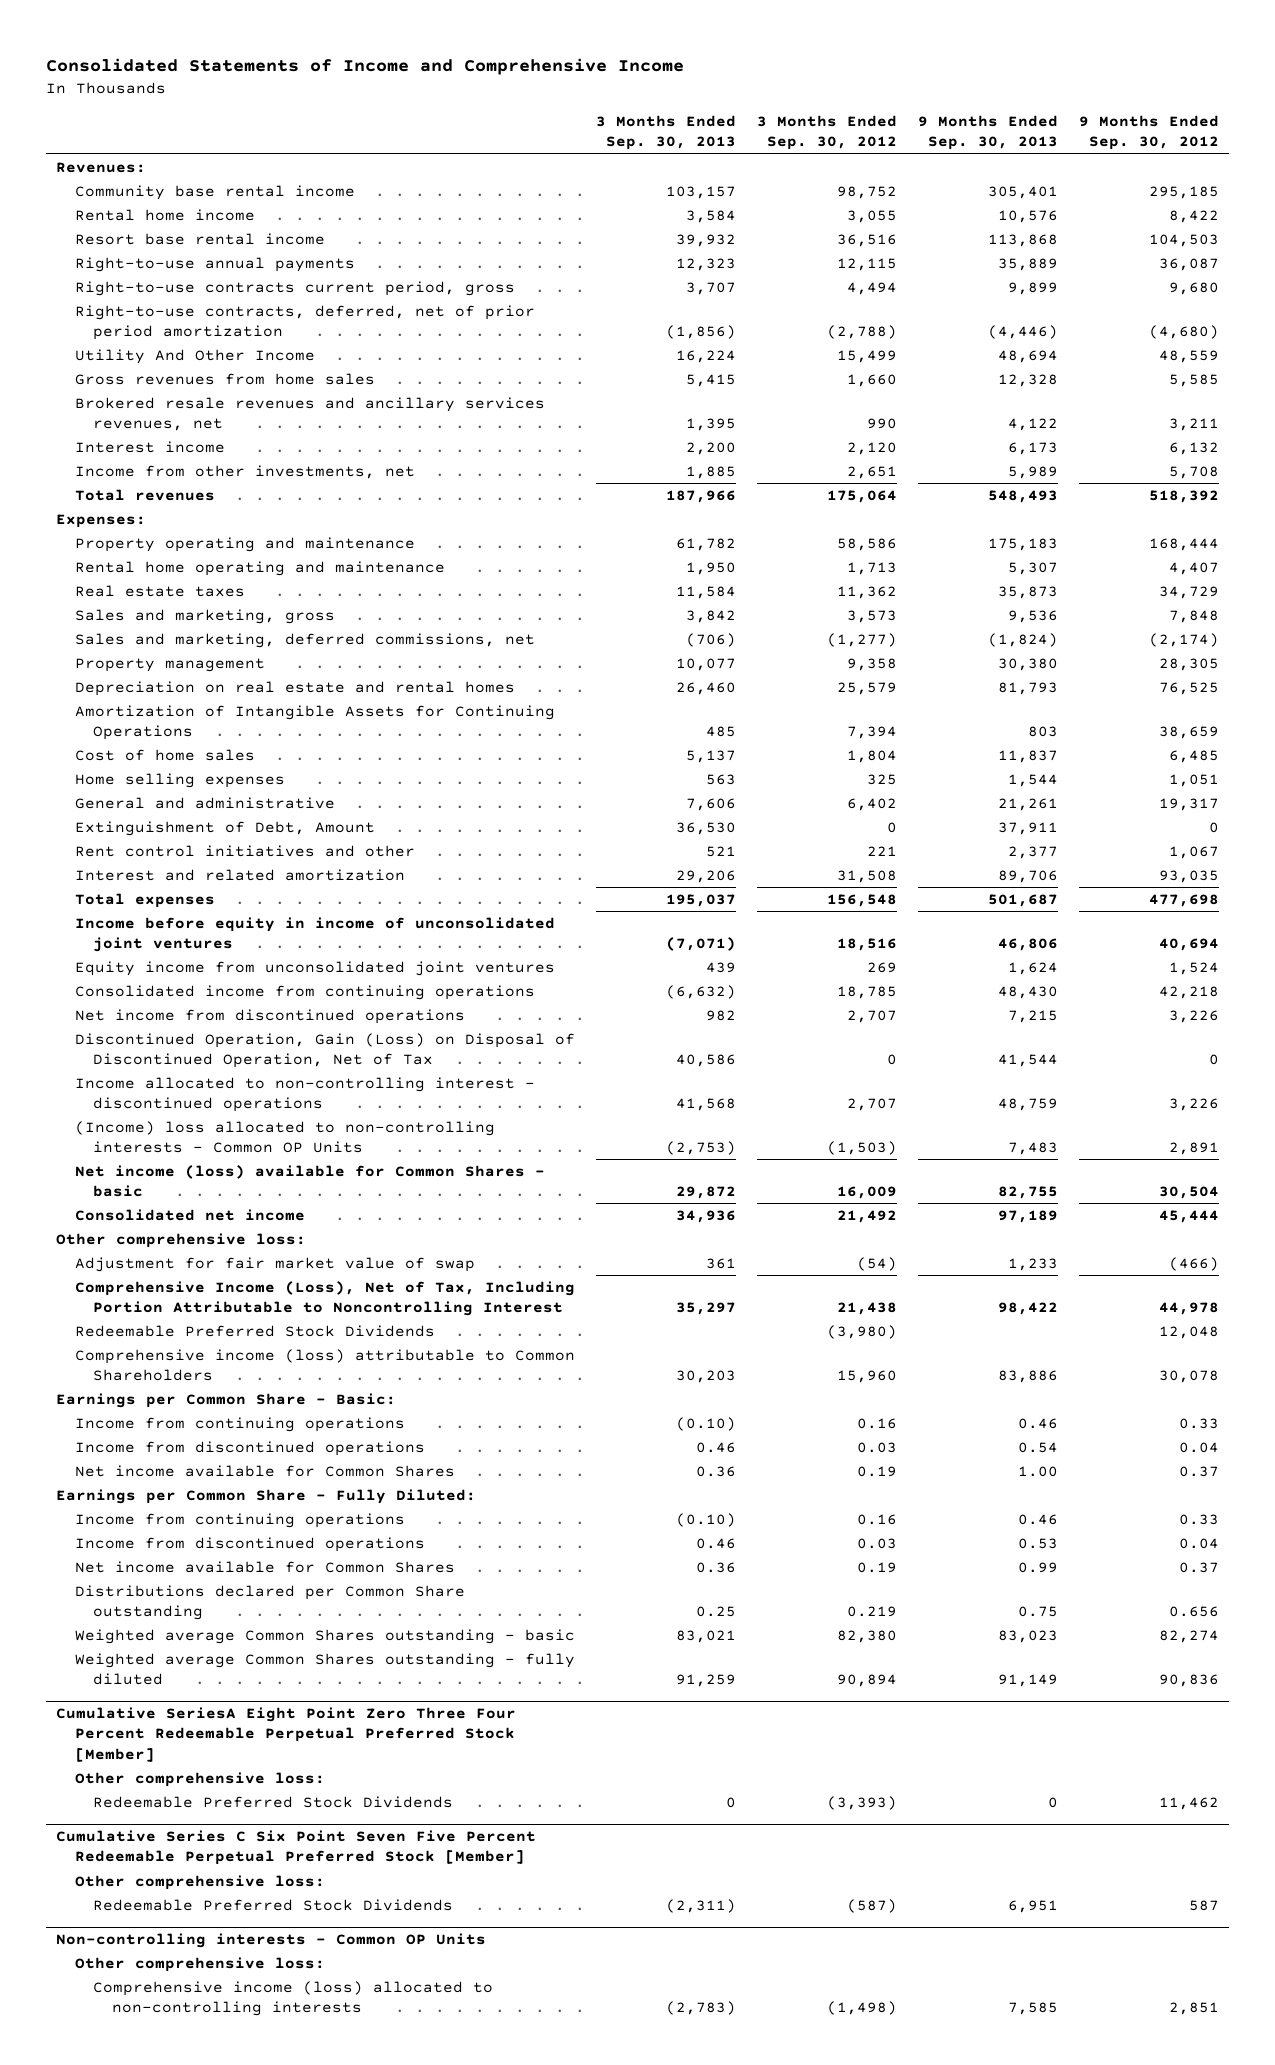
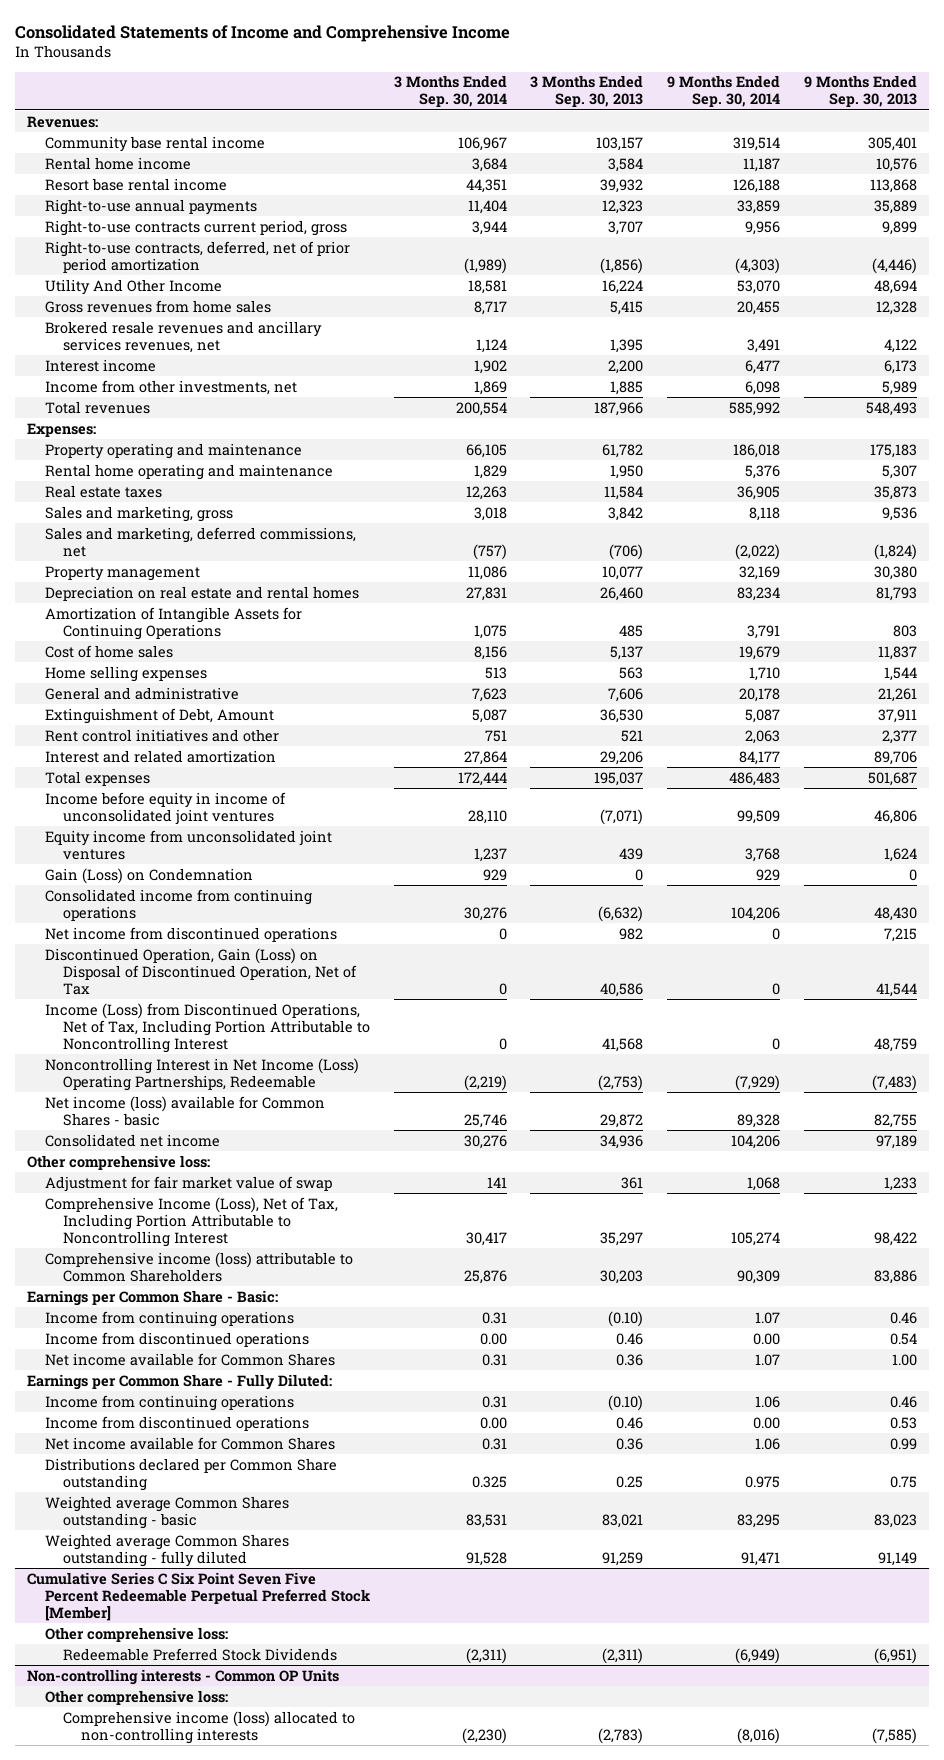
[756,115,897,151] 3 Months Ended Sep. 30, 2012 -> none
[1078,115,1219,151] 9 Months Ended Sep. 30, 2012 -> none
none -> [393,75,507,108] 3 Months Ended Sep. 30, 2014
none -> [667,75,781,108] 9 Months Ended Sep. 30, 2014
none -> [45,867,254,884] Gain (Loss) on Condemnation
[74,1120,495,1154] (Income) loss allocated to non-controlling interests - Common OP Units -> none
[74,1076,535,1113] Income allocated to non-controlling interest - discontinued operations -> [45,1002,370,1053] Income (Loss) from Discontinued Operations, Net of Tax, Including Portion Attributable to Noncontrolling Interest
none -> [45,1057,360,1091] Noncontrolling Interest in Net Income (Loss) Operating Partnerships, Redeemable
[74,1324,435,1337] Redeemable Preferred Stock Dividends -> none
[56,1707,517,1762] Cumulative SeriesA Eight Point Zero Three Four Percent Redeemable Perpetual Preferred Stock [Member] -> none
[74,1771,325,1787] Other comprehensive loss: -> none
[93,1795,454,1808] Redeemable Preferred Stock Dividends -> none
[1007,1899,1058,1913] 6,951 -> [873,1647,917,1664] (6,951)
[1007,2002,1058,2016] 7,585 -> [871,1727,917,1744] (7,585)

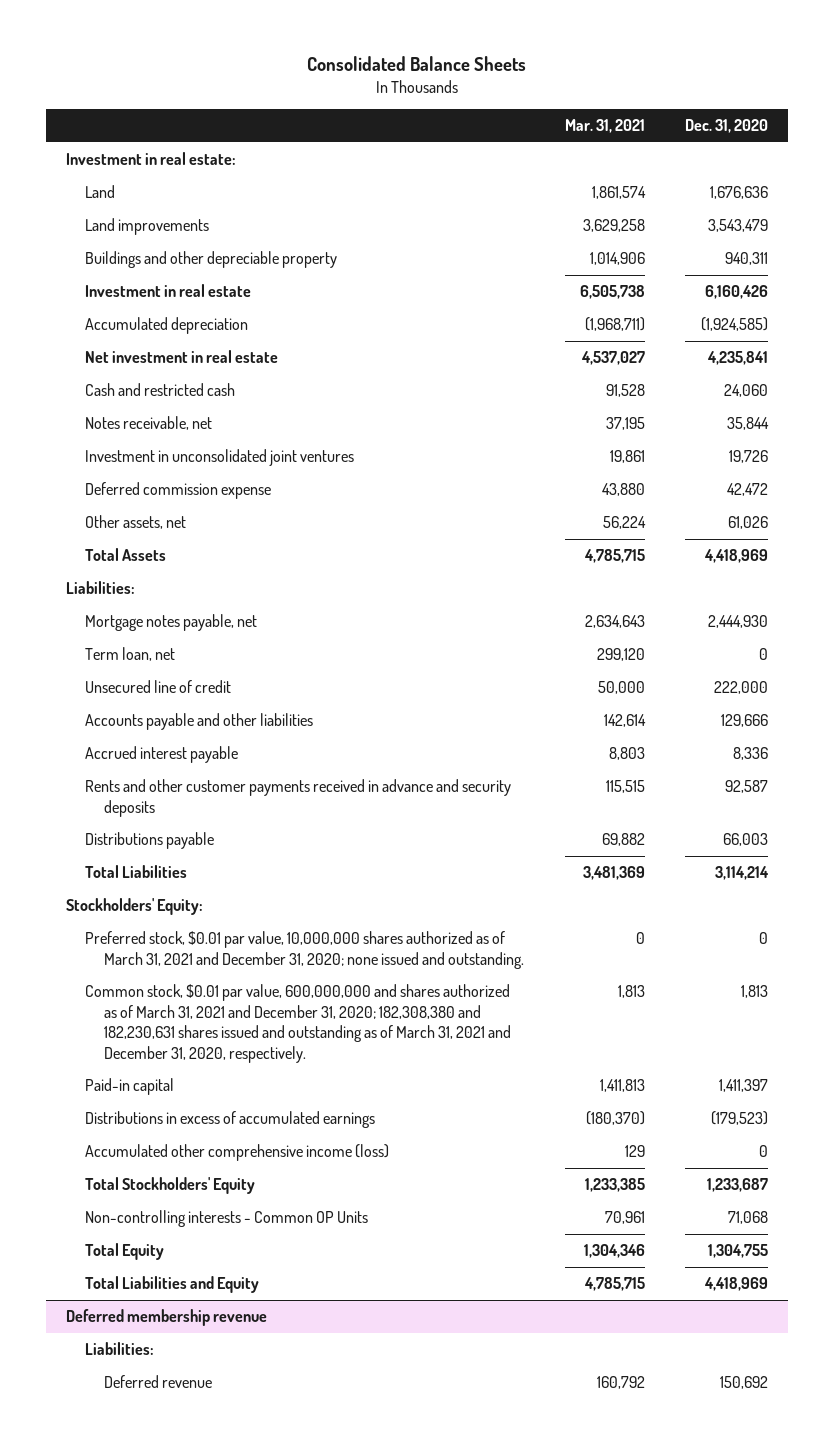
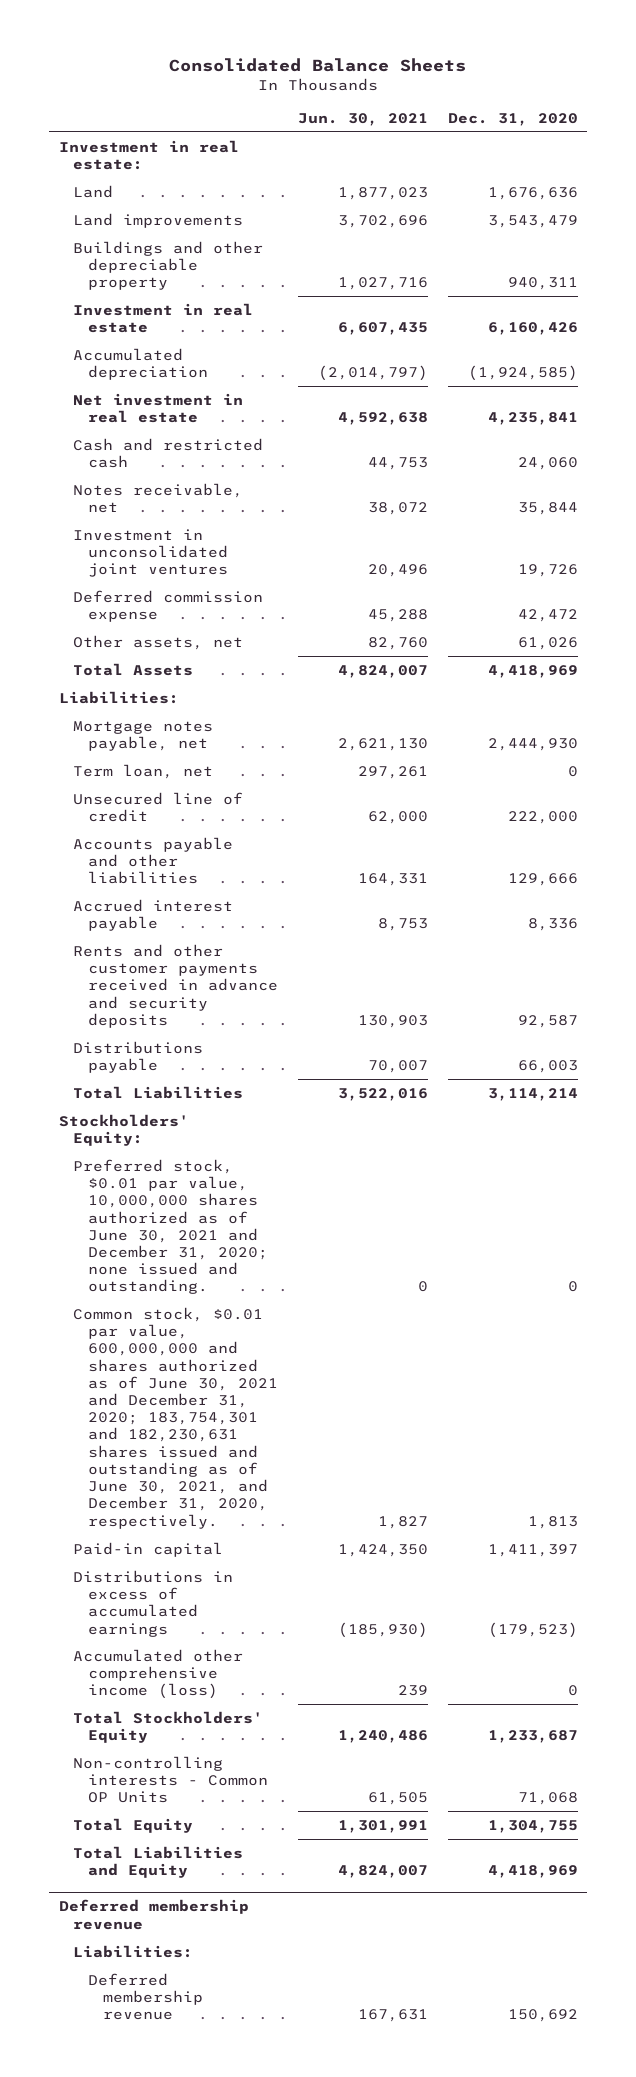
[564,119,645,134] Mar. 31, 2021 -> none
none -> [297,112,428,126] Jun. 30, 2021
[85,931,525,969] Preferred stock, $0.01 par value, 10,000,000 shares authorized as of March 31, 2021 and December 31, 2020; none issued and outstanding. -> [73,1158,268,1295] Preferred stock, $0.01 par value, 10,000,000 shares authorized as of June 30, 2021 and December 31, 2020; none issued and outstanding.
[85,984,512,1063] Common stock, $0.01 par value, 600,000,000 and shares authorized as of March 31, 2021 and December 31, 2020; 182,308,380 and 182,230,631 shares issued and outstanding as of March 31, 2021 and December 31, 2020, respectively. -> [73,1306,278,1529] Common stock, $0.01 par value, 600,000,000 and shares authorized as of June 30, 2021 and December 31, 2020; 183,754,301 and 182,230,631 shares issued and outstanding as of June 30, 2021, and December 31, 2020, respectively.
[104,1375,213,1389] Deferred revenue -> [87,1972,203,2021] Deferred membership revenue

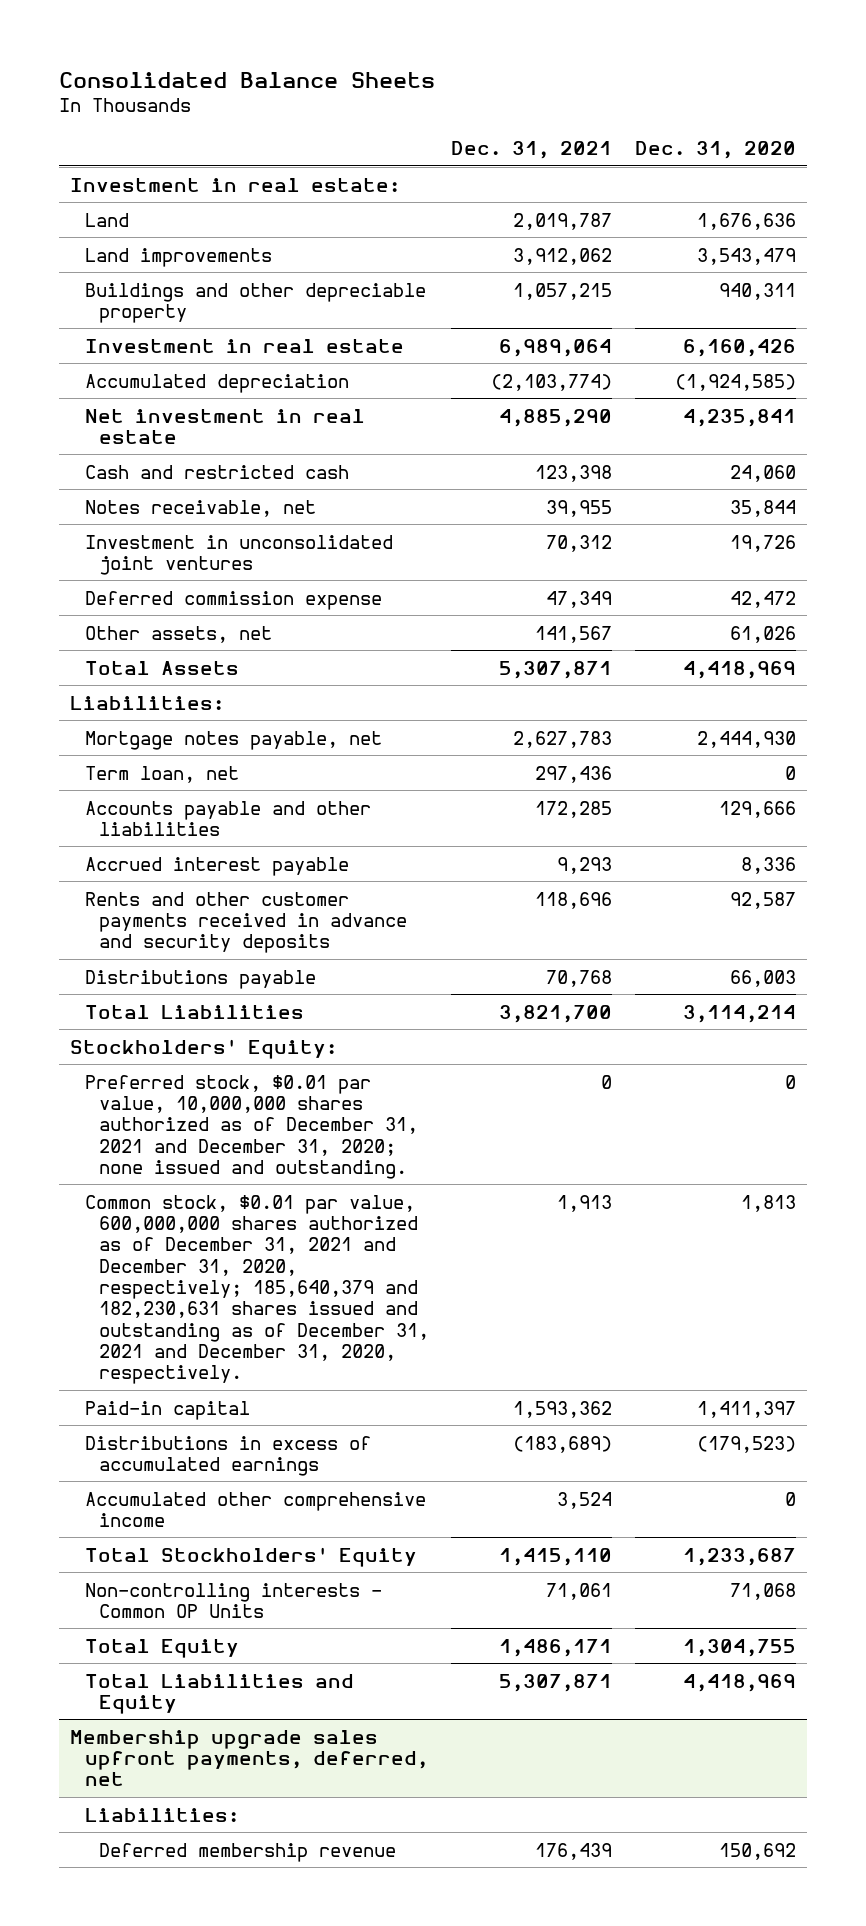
[297,112,428,126] Jun. 30, 2021 -> none
none -> [451,141,613,160] Dec. 31, 2021
[73,791,244,823] Unsecured line of credit -> none
[73,1158,268,1295] Preferred stock, $0.01 par value, 10,000,000 shares authorized as of June 30, 2021 and December 31, 2020; none issued and outstanding. -> [84,1074,418,1179] Preferred stock, $0.01 par value, 10,000,000 shares authorized as of December 31, 2021 and December 31, 2020; none issued and outstanding.
[73,1306,278,1529] Common stock, $0.01 par value, 600,000,000 and shares authorized as of June 30, 2021 and December 31, 2020; 183,754,301 and 182,230,631 shares issued and outstanding as of June 30, 2021, and December 31, 2020, respectively. -> [84,1194,429,1385] Common stock, $0.01 par value, 600,000,000 shares authorized as of December 31, 2021 and December 31, 2020, respectively; 185,640,379 and 182,230,631 shares issued and outstanding as of December 31, 2021 and December 31, 2020, respectively.
[73,1648,244,1700] Accumulated other comprehensive income (loss) -> [84,1491,426,1527] Accumulated other comprehensive income
[58,1899,249,1930] Deferred membership revenue -> none
none -> [70,1729,428,1787] Membership upgrade sales upfront payments, deferred, net

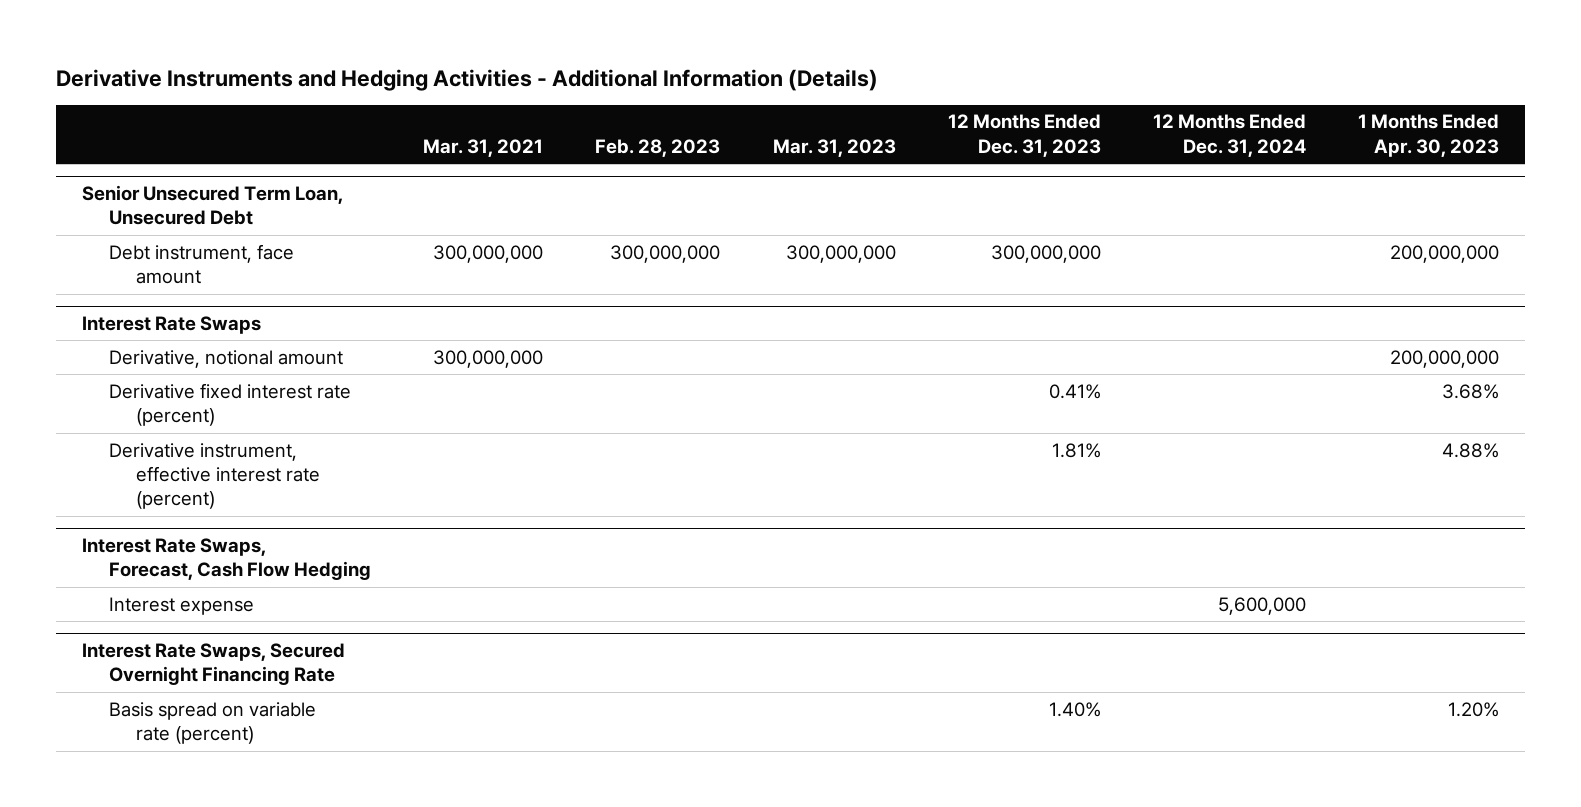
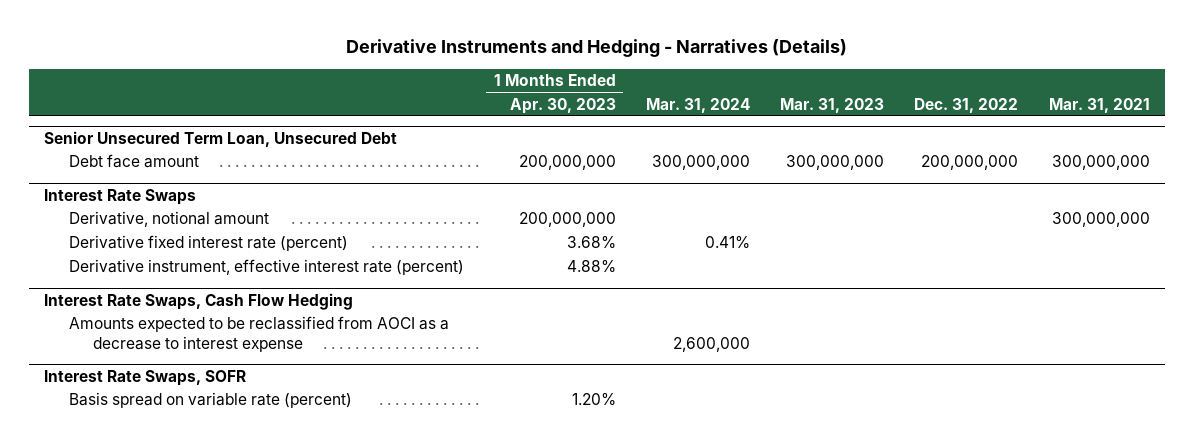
[56,68,879,91] Derivative Instruments and Hedging Activities - Additional Information (Details) -> [345,39,847,58] Derivative Instruments and Hedging - Narratives (Details)
[595,138,721,157] Feb. 28, 2023 -> none
[947,114,1101,157] 12 Months Ended Dec. 31, 2023 -> none
[1152,114,1306,157] 12 Months Ended Dec. 31, 2024 -> none
none -> [646,97,751,113] Mar. 31, 2024
none -> [914,97,1019,113] Dec. 31, 2022
[108,243,294,285] Debt instrument, face amount -> [68,154,199,169] Debt face amount
[108,596,254,615] Interest expense -> none
[82,643,346,686] Interest Rate Swaps, Secured Overnight Financing Rate -> none
[82,538,371,581] Interest Rate Swaps, Forecast, Cash Flow Hedging -> [44,293,354,311] Interest Rate Swaps, Cash Flow Hedging
none -> [68,316,449,353] Amounts expected to be reclassified from AOCI as a decrease to interest expense
none -> [44,370,247,387] Interest Rate Swaps, SOFR

